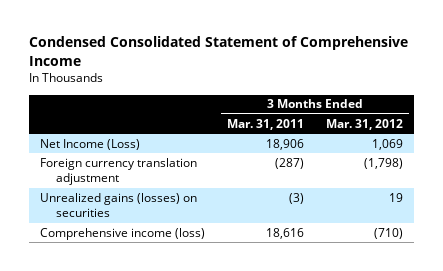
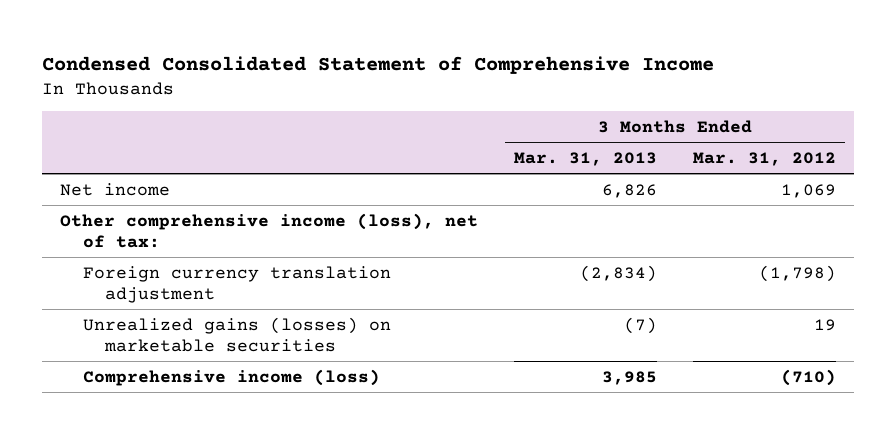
[227,118,305,130] Mar. 31, 2011 -> none
none -> [513,151,657,166] Mar. 31, 2013
[39,138,140,150] Net Income (Loss) -> [59,182,170,196] Net income
none -> [59,212,478,248] Other comprehensive income (loss), net of tax:
[39,192,197,218] Unrealized gains (losses) on securities -> [82,316,391,352] Unrealized gains (losses) on marketable securities

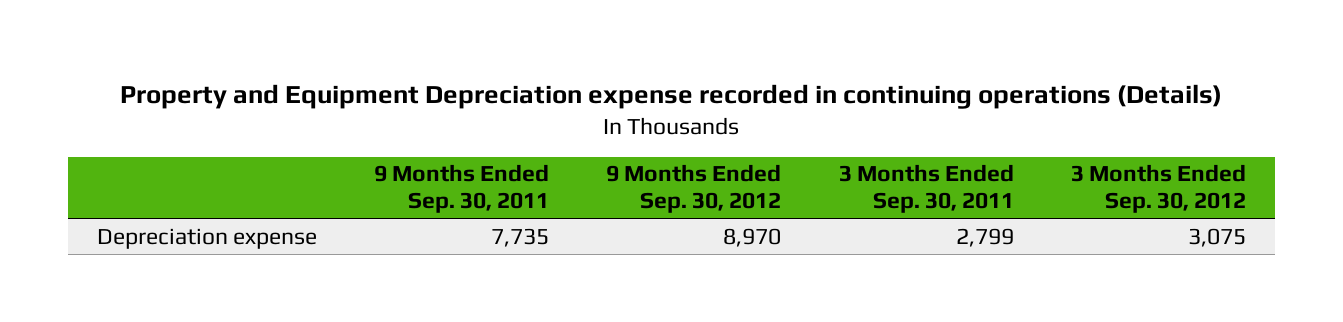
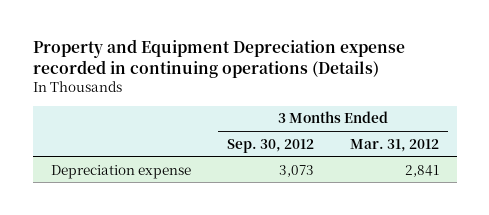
[373,164,549,214] 9 Months Ended Sep. 30, 2011 -> none
[606,164,782,214] 9 Months Ended Sep. 30, 2012 -> none
[838,164,1014,214] 3 Months Ended Sep. 30, 2011 -> none
none -> [349,138,439,152] Mar. 31, 2012
[1188,227,1247,247] 3,075 -> [278,164,314,177] 3,073

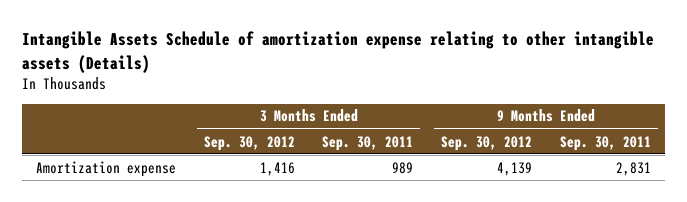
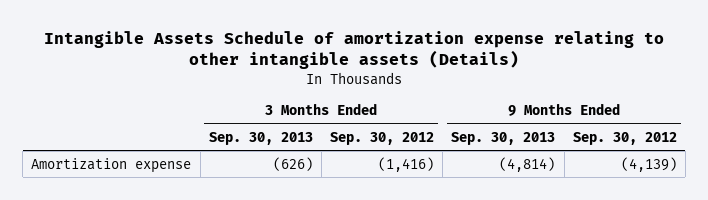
[322,135,414,151] Sep. 30, 2011 -> none
[559,135,651,151] Sep. 30, 2011 -> none
none -> [208,131,313,145] Sep. 30, 2013
none -> [451,131,556,145] Sep. 30, 2013
[259,161,295,176] 1,416 -> [378,156,435,172] (1,416)
[497,161,533,176] 4,139 -> [620,156,677,172] (4,139)

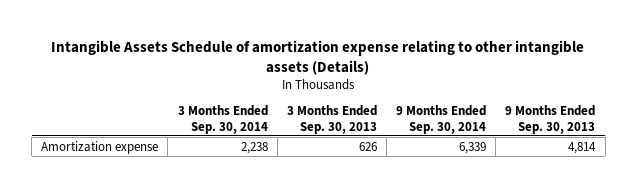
[330,131,435,145] Sep. 30, 2012 -> none
[572,131,677,145] Sep. 30, 2012 -> none
none -> [177,105,268,134] 3 Months Ended Sep. 30, 2014
none -> [396,105,487,134] 9 Months Ended Sep. 30, 2014
[272,156,313,171] (626) -> [358,141,377,151] 626
[499,156,556,172] (4,814) -> [568,141,597,154] 4,814

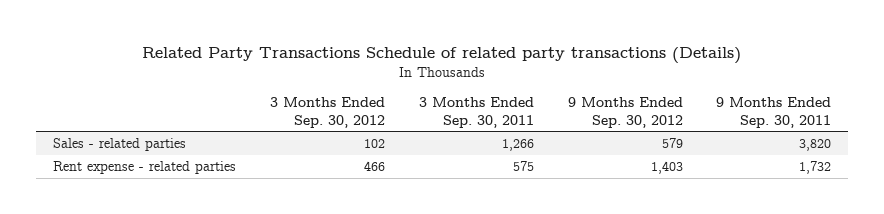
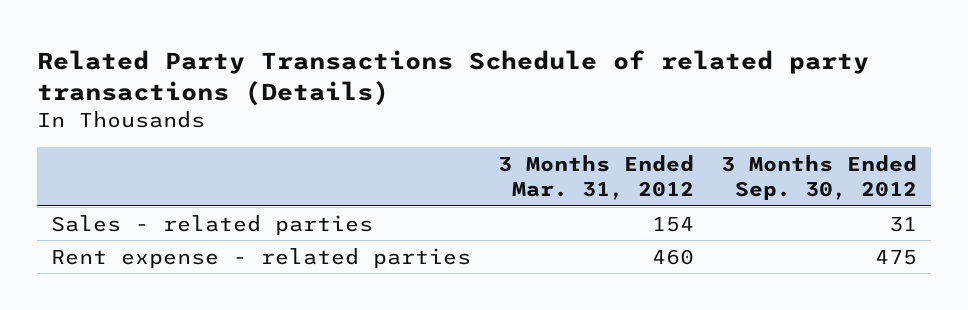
[418,97,534,128] 3 Months Ended Sep. 30, 2011 -> none
[567,97,683,128] 9 Months Ended Sep. 30, 2012 -> none
[716,97,832,128] 9 Months Ended Sep. 30, 2011 -> none
none -> [498,155,695,201] 3 Months Ended Mar. 31, 2012
[363,139,385,149] 102 -> [889,216,918,232] 31
[363,161,385,172] 466 -> [875,249,918,265] 475

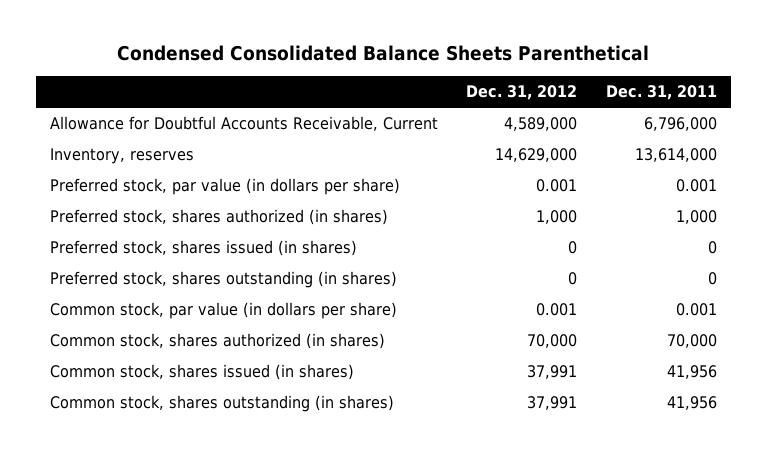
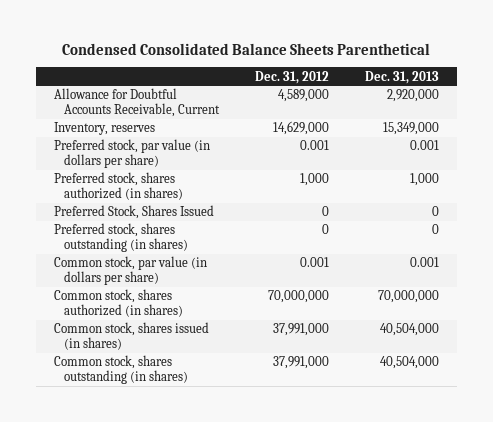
[605,85,717,101] Dec. 31, 2011 -> none
none -> [365,70,440,84] Dec. 31, 2013
[49,240,357,257] Preferred stock, shares issued (in shares) -> [53,205,214,220] Preferred Stock, Shares Issued
[527,334,578,349] 70,000 -> [267,290,329,304] 70,000,000
[527,365,578,380] 37,991 -> [272,323,329,337] 37,991,000
[527,396,578,411] 37,991 -> [272,356,329,370] 37,991,000

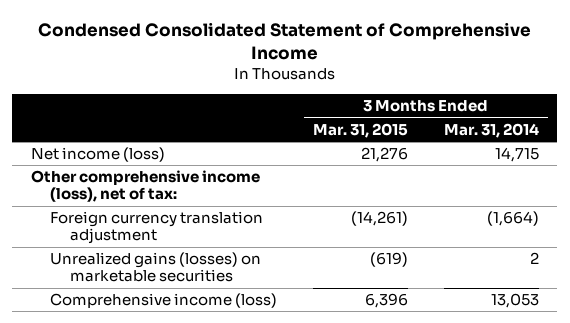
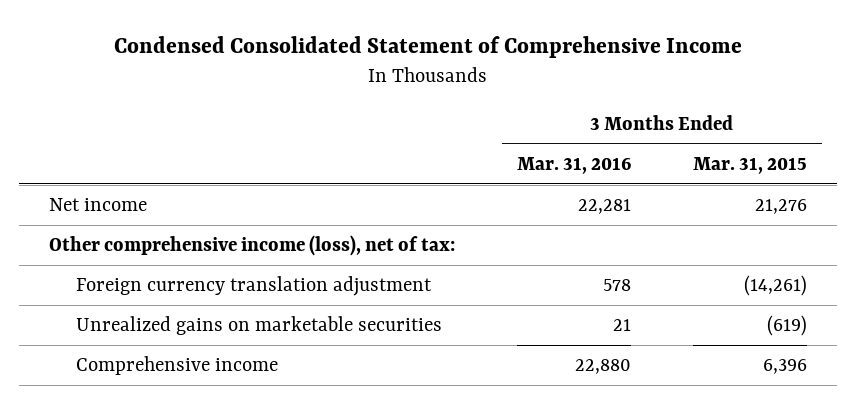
[444,122,540,138] Mar. 31, 2014 -> none
none -> [516,157,631,175] Mar. 31, 2016
[30,147,165,163] Net income (loss) -> [49,198,148,212] Net income
[50,252,262,283] Unrealized gains (losses) on marketable securities -> [75,316,442,336] Unrealized gains on marketable securities
[50,293,278,309] Comprehensive income (loss) -> [75,356,278,376] Comprehensive income

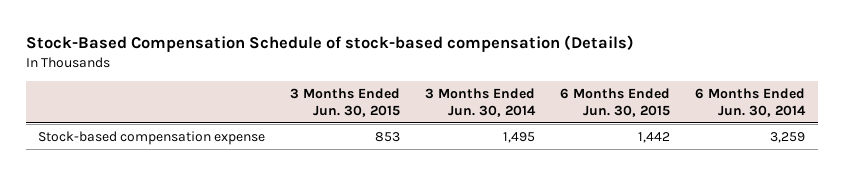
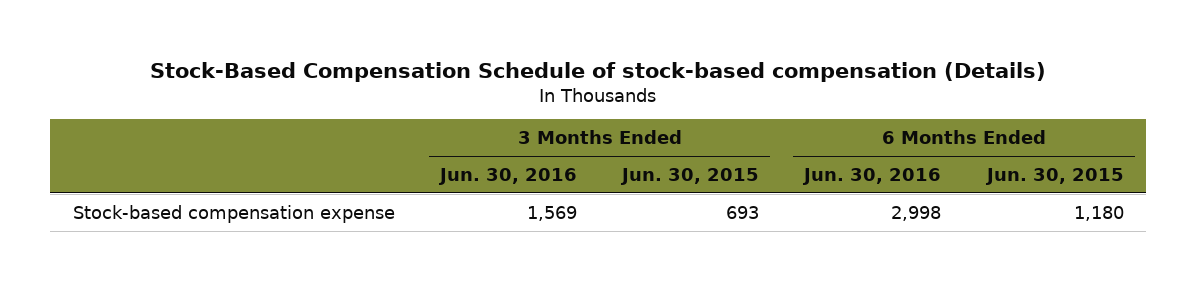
[425,87,537,117] 3 Months Ended Jun. 30, 2014 -> none
[695,87,807,117] 6 Months Ended Jun. 30, 2014 -> none
none -> [438,167,578,185] Jun. 30, 2016
none -> [802,167,942,185] Jun. 30, 2016
[375,131,401,142] 853 -> [726,205,760,219] 693
[638,131,671,143] 1,442 -> [1073,205,1124,221] 1,180

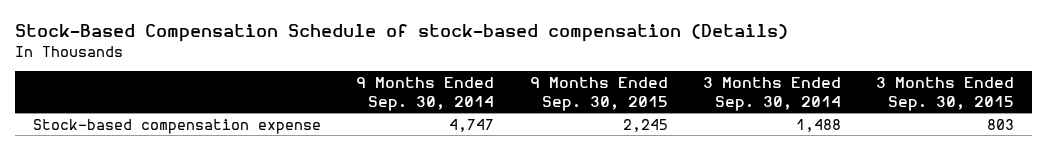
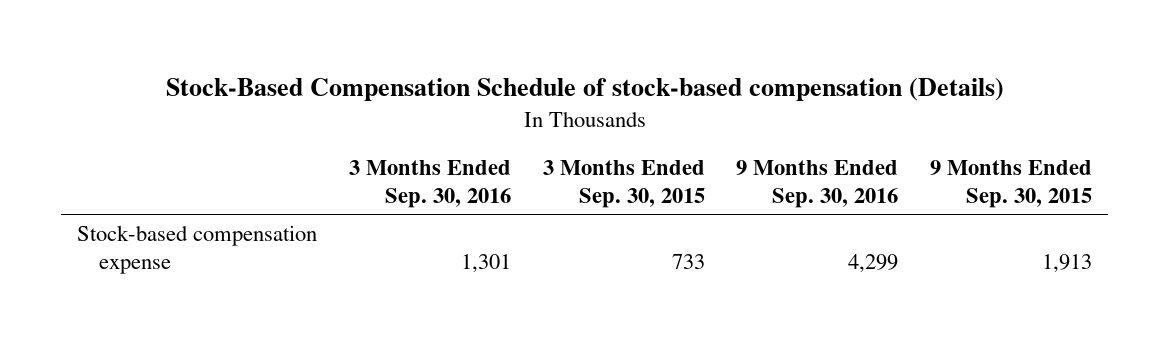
[356,76,495,111] 9 Months Ended Sep. 30, 2014 -> none
[703,76,842,111] 3 Months Ended Sep. 30, 2014 -> none
none -> [348,160,511,209] 3 Months Ended Sep. 30, 2016
none -> [736,160,899,209] 9 Months Ended Sep. 30, 2016
[622,118,668,132] 2,245 -> [1041,254,1092,274] 1,913
[987,118,1015,130] 803 -> [671,254,705,270] 733

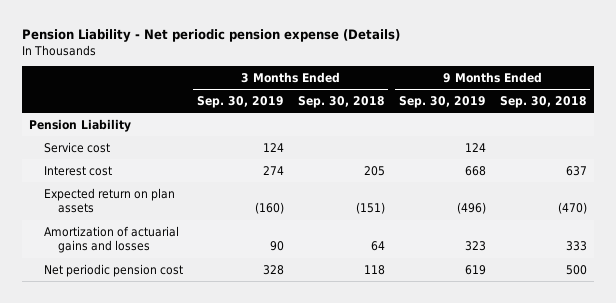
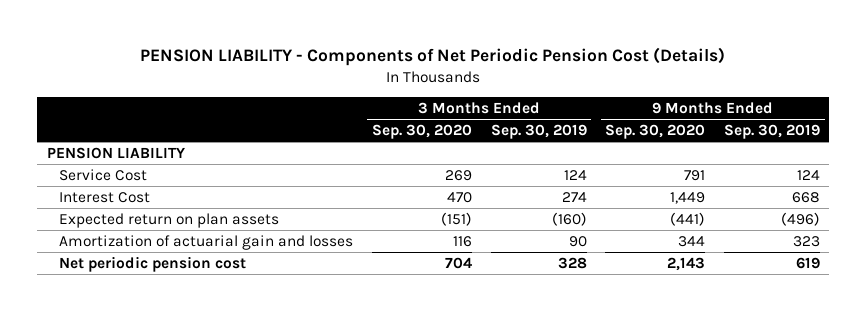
[21,29,400,43] Pension Liability - Net periodic pension expense (Details) -> [140,47,726,67] PENSION LIABILITY - Components of Net Periodic Pension Cost (Details)
[297,95,385,108] Sep. 30, 2018 -> none
[499,95,587,108] Sep. 30, 2018 -> none
none -> [371,124,472,140] Sep. 30, 2020
none -> [605,124,706,140] Sep. 30, 2020
[28,118,131,132] Pension Liability -> [46,146,185,159] PENSION LIABILITY
[43,141,110,153] Service cost -> [58,168,147,181] Service Cost
[43,165,112,176] Interest cost -> [58,191,150,203] Interest Cost
[43,225,179,254] Amortization of actuarial gains and losses -> [58,234,353,250] Amortization of actuarial gain and losses

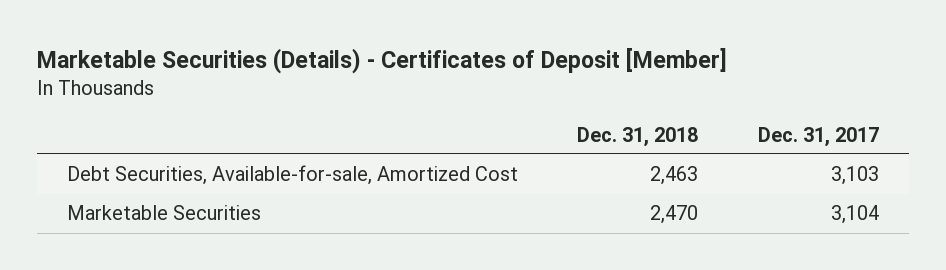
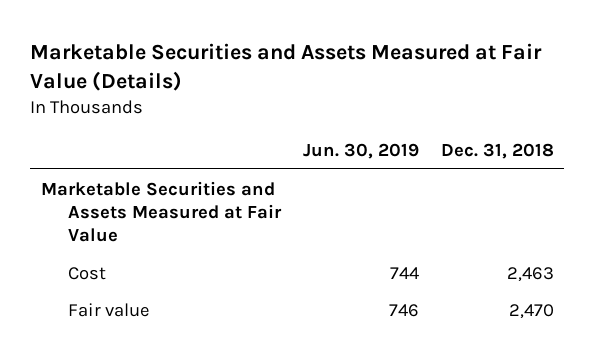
[37,48,728,75] Marketable Securities (Details) - Certificates of Deposit [Member] -> [30,42,543,91] Marketable Securities and Assets Measured at Fair Value (Details)
[758,126,880,147] Dec. 31, 2017 -> none
none -> [302,142,419,159] Jun. 30, 2019
none -> [40,180,283,242] Marketable Securities and Assets Measured at Fair Value
[66,165,518,186] Debt Securities, Available-for-sale, Amortized Cost -> [68,266,107,280] Cost
[66,205,261,221] Marketable Securities -> [68,302,151,317] Fair value

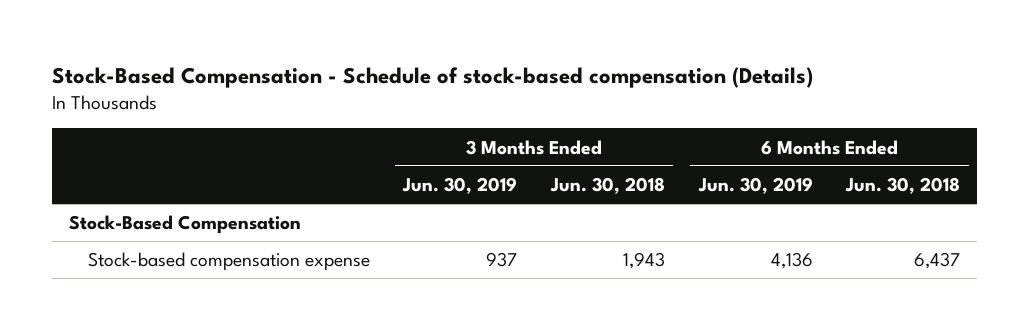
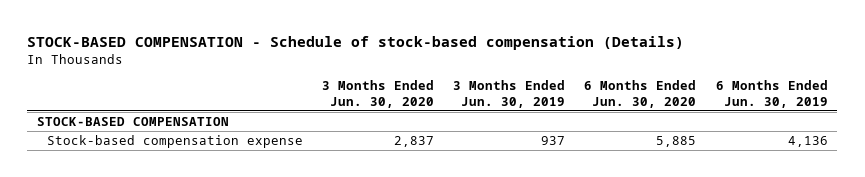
[52,66,814,88] Stock-Based Compensation - Schedule of stock-based compensation (Details) -> [27,35,685,50] STOCK-BASED COMPENSATION - Schedule of stock-based compensation (Details)
[550,177,666,195] Jun. 30, 2018 -> none
[845,177,961,195] Jun. 30, 2018 -> none
none -> [322,79,435,108] 3 Months Ended Jun. 30, 2020
none -> [584,79,697,108] 6 Months Ended Jun. 30, 2020
[69,215,302,235] Stock-Based Compensation -> [36,116,229,126] STOCK-BASED COMPENSATION

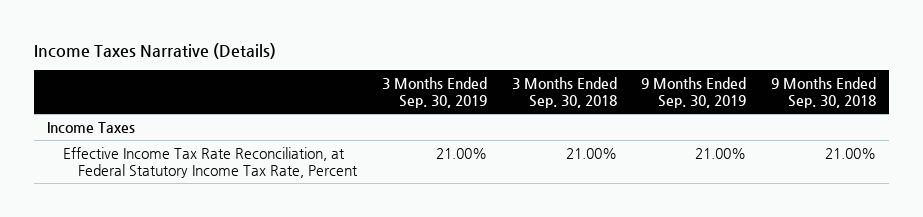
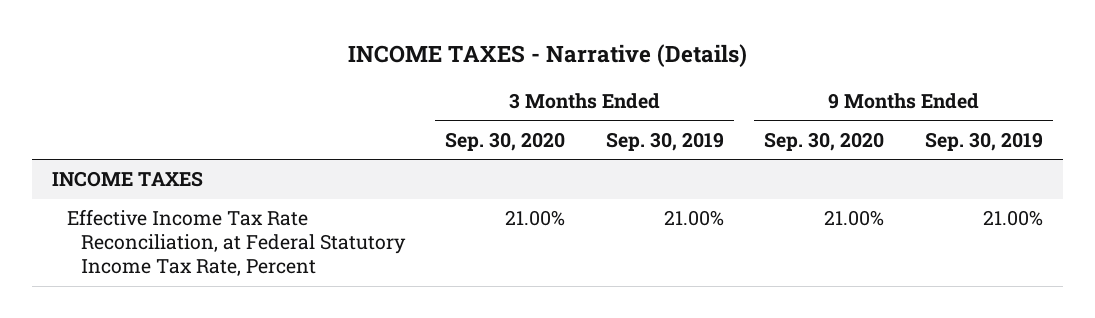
[34,42,277,59] Income Taxes Narrative (Details) -> [347,44,747,68] INCOME TAXES - Narrative (Details)
[511,76,617,108] 3 Months Ended Sep. 30, 2018 -> none
[771,76,877,108] 9 Months Ended Sep. 30, 2018 -> none
none -> [445,131,566,151] Sep. 30, 2020
none -> [764,131,885,151] Sep. 30, 2020
[46,121,135,133] Income Taxes -> [52,171,204,188] INCOME TAXES

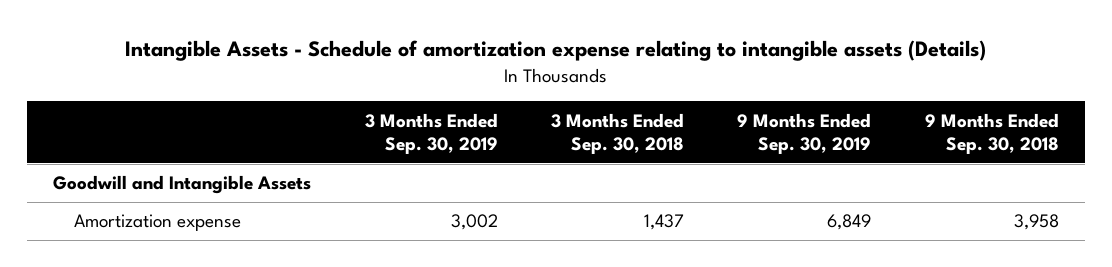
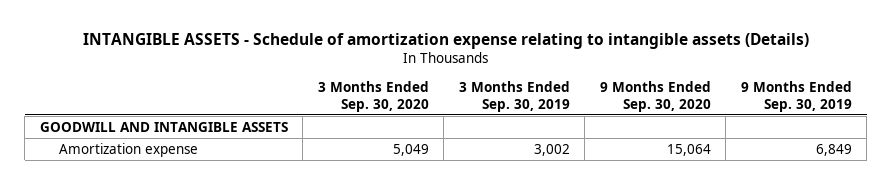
[125,40,987,62] Intangible Assets - Schedule of amortization expense relating to intangible assets (Details) -> [82,33,809,50] INTANGIBLE ASSETS - Schedule of amortization expense relating to intangible assets (Details)
[551,112,685,155] 3 Months Ended Sep. 30, 2018 -> none
[924,112,1059,155] 9 Months Ended Sep. 30, 2018 -> none
none -> [317,81,429,112] 3 Months Ended Sep. 30, 2020
none -> [599,81,711,112] 9 Months Ended Sep. 30, 2020
[53,175,312,195] Goodwill and Intangible Assets -> [39,121,288,132] GOODWILL AND INTANGIBLE ASSETS

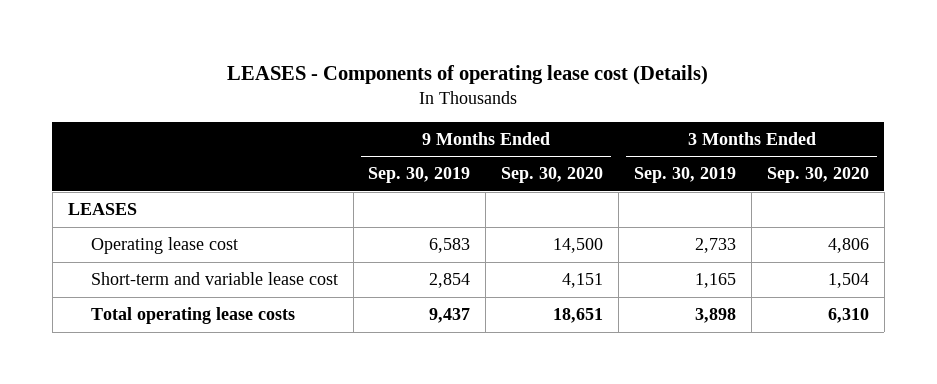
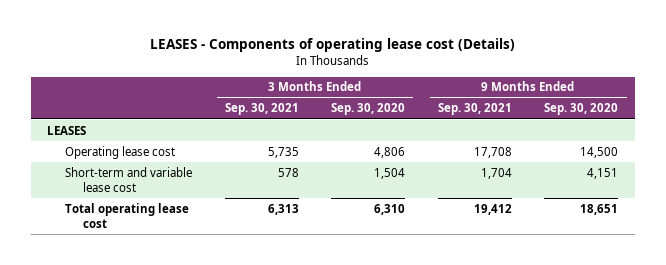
[368,167,471,184] Sep. 30, 2019 -> none
[634,167,737,184] Sep. 30, 2019 -> none
none -> [224,103,299,116] Sep. 30, 2021
none -> [437,103,512,116] Sep. 30, 2021
[90,307,295,325] Total operating lease costs -> [65,202,190,228] Total operating lease cost

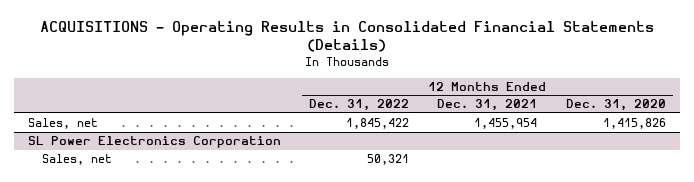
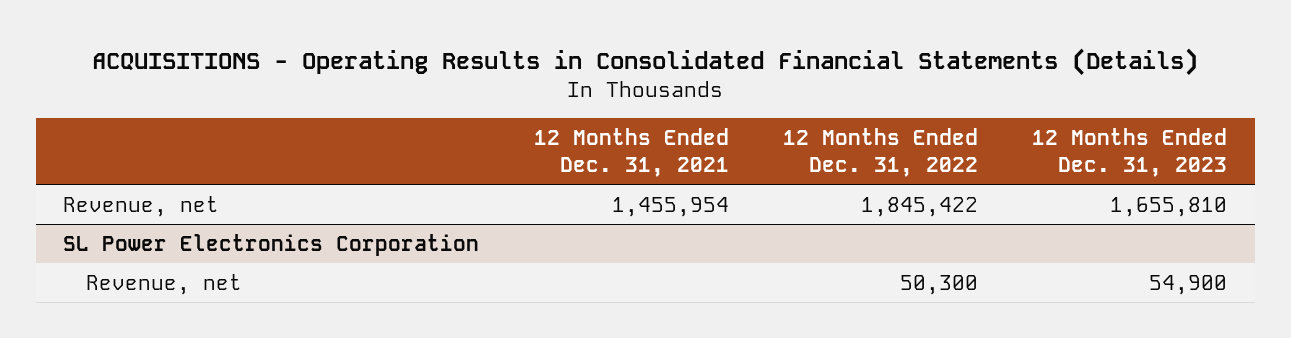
[565,99,666,112] Dec. 31, 2020 -> none
none -> [1032,128,1228,178] 12 Months Ended Dec. 31, 2023
[28,118,99,130] Sales, net -> [63,196,220,218] Revenue, net
[42,154,113,166] Sales, net -> [85,274,242,296] Revenue, net
[367,154,410,166] 50,321 -> [900,275,979,296] 50,300

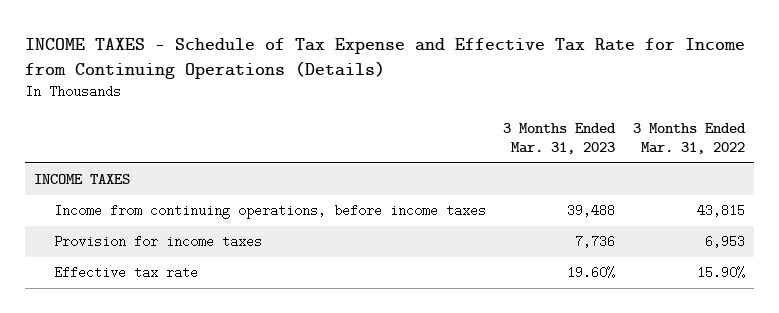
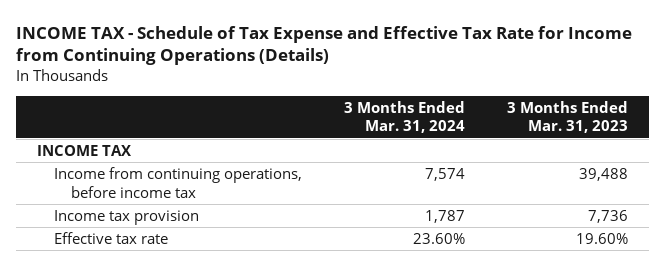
[25,38,746,79] INCOME TAXES - Schedule of Tax Expense and Effective Tax Rate for Income from Continuing Operations (Details) -> [15,25,632,66] INCOME TAX - Schedule of Tax Expense and Effective Tax Rate for Income from Continuing Operations (Details)
[632,122,746,154] 3 Months Ended Mar. 31, 2022 -> none
none -> [343,100,465,134] 3 Months Ended Mar. 31, 2024
[34,174,131,185] INCOME TAXES -> [36,144,131,156] INCOME TAX
[54,204,487,220] Income from continuing operations, before income taxes -> [53,166,302,198] Income from continuing operations, before income tax
[54,235,263,249] Provision for income taxes -> [53,209,199,225] Income tax provision

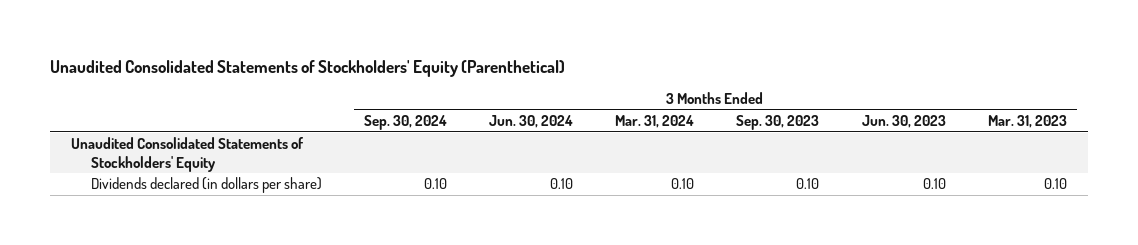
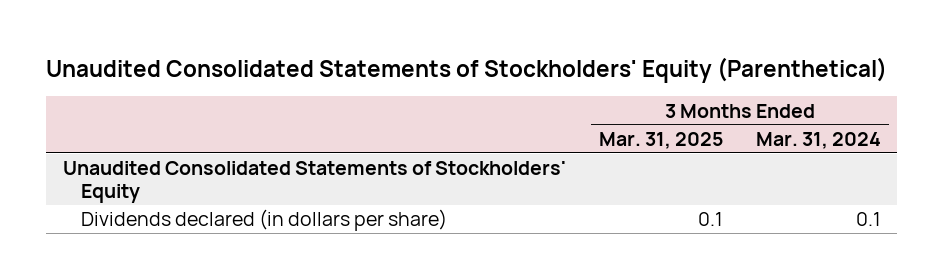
[364,115,448,131] Sep. 30, 2024 -> none
[489,115,574,129] Jun. 30, 2024 -> none
[736,115,820,131] Sep. 30, 2023 -> none
[861,115,946,129] Jun. 30, 2023 -> none
[987,115,1067,129] Mar. 31, 2023 -> none
none -> [598,131,723,149] Mar. 31, 2025
[671,178,695,190] 0.10 -> [855,212,881,227] 0.1

